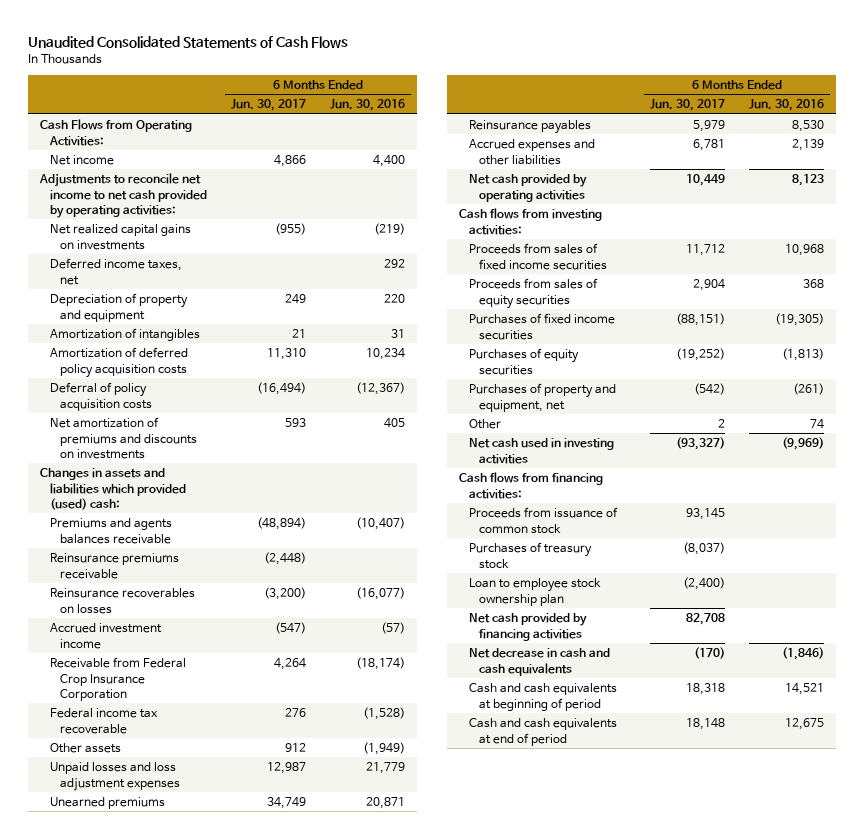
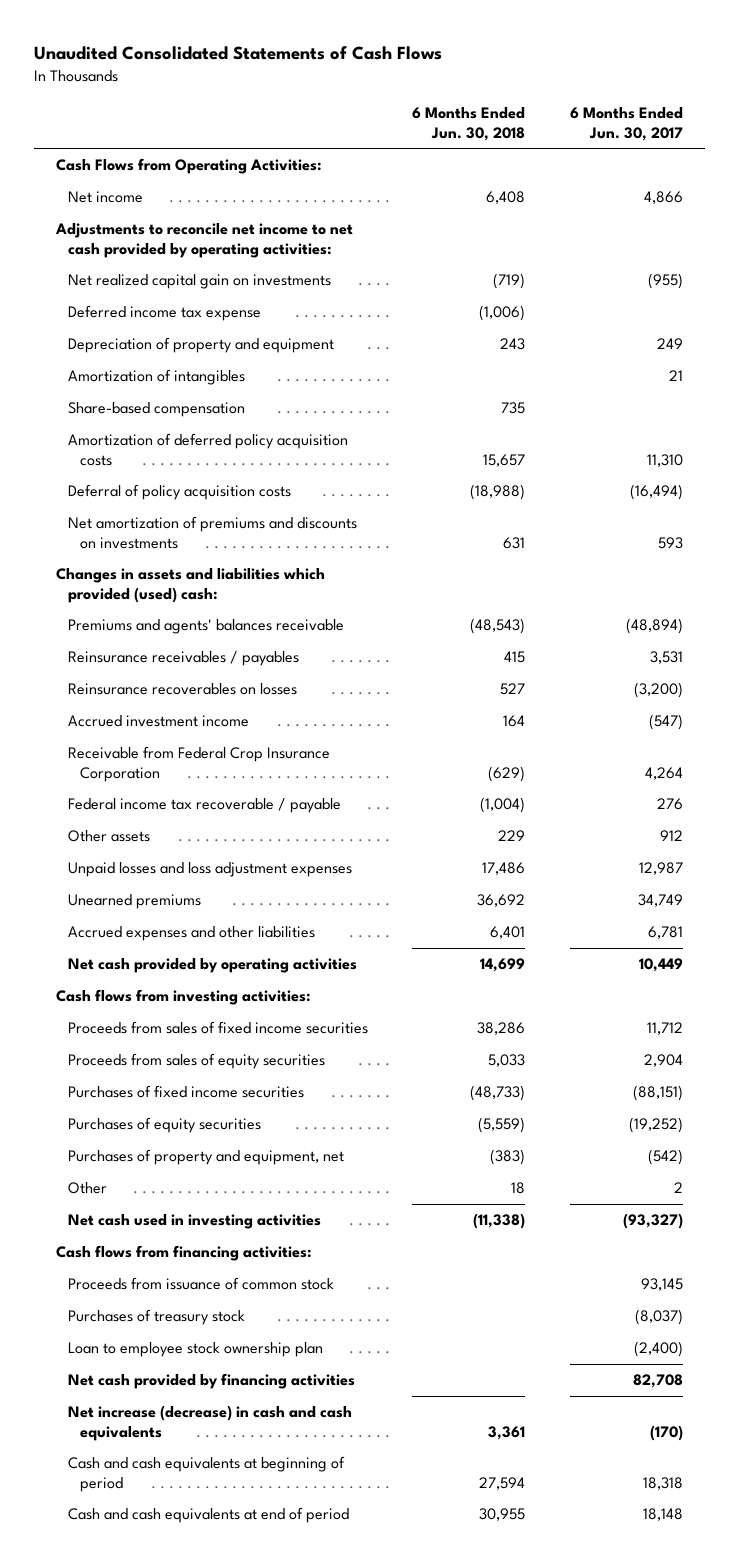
[329,99,405,112] Jun. 30, 2016 -> none
none -> [412,106,526,141] 6 Months Ended Jun. 30, 2018
[49,223,191,250] Net realized capital gains on investments -> [67,274,331,290] Net realized capital gain on investments
[49,257,182,285] Deferred income taxes, net -> [67,305,261,322] Deferred income tax expense
none -> [67,402,245,418] Share-based compensation
[49,517,172,544] Premiums and agents balances receivable -> [67,619,344,635] Premiums and agents' balances receivable
[49,552,179,579] Reinsurance premiums receivable -> [67,651,299,667] Reinsurance receivables / payables
[263,551,306,565] (2,448) -> [649,651,683,665] 3,531
[49,707,158,734] Federal income tax recoverable -> [67,798,341,814] Federal income tax recoverable / payable
[468,119,591,134] Reinsurance payables -> none
[468,647,610,676] Net decrease in cash and cash equivalents -> [67,1405,352,1441] Net increase (decrease) in cash and cash equivalents

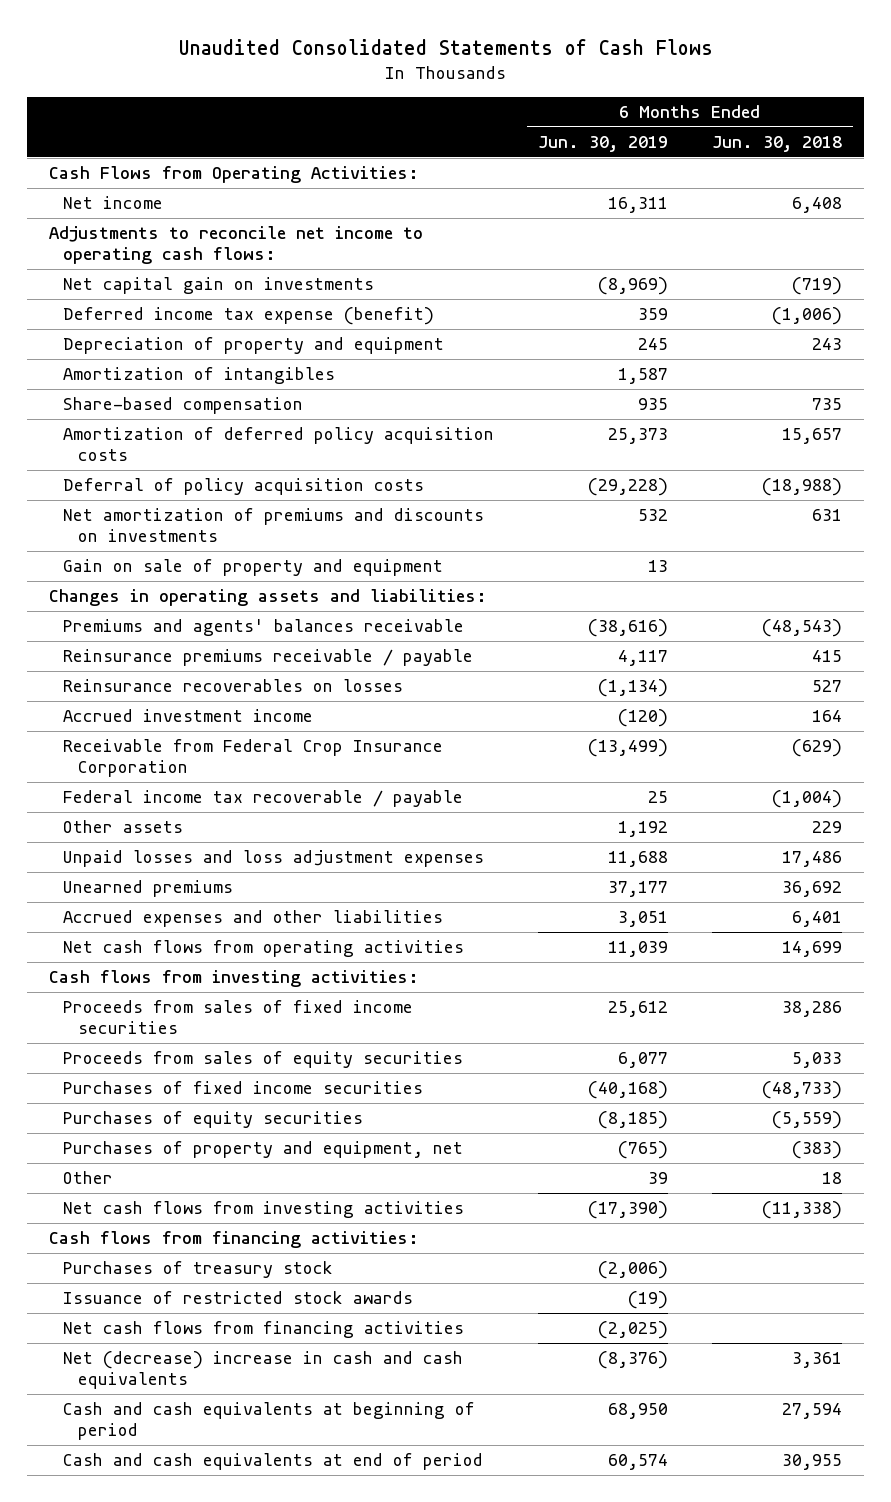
[569,106,683,141] 6 Months Ended Jun. 30, 2017 -> none
none -> [538,135,669,152] Jun. 30, 2019
[55,223,354,258] Adjustments to reconcile net income to net cash provided by operating activities: -> [49,226,424,265] Adjustments to reconcile net income to operating cash flows:
[67,274,331,290] Net realized capital gain on investments -> [63,277,375,295] Net capital gain on investments
[67,305,261,322] Deferred income tax expense -> [63,307,435,326] Deferred income tax expense (benefit)
none -> [63,559,444,577] Gain on sale of property and equipment
[56,568,326,603] Changes in assets and liabilities which provided (used) cash: -> [49,589,488,607] Changes in operating assets and liabilities:
[67,651,299,667] Reinsurance receivables / payables -> [63,649,474,667] Reinsurance premiums receivable / payable
[67,958,357,974] Net cash provided by operating activities -> [63,940,465,958] Net cash flows from operating activities
[67,1214,321,1230] Net cash used in investing activities -> [63,1201,465,1219] Net cash flows from investing activities
[67,1277,334,1291] Proceeds from issuance of common stock -> none
[67,1342,323,1358] Loan to employee stock ownership plan -> none
none -> [63,1291,414,1305] Issuance of restricted stock awards
[67,1373,355,1390] Net cash provided by financing activities -> [63,1321,465,1339] Net cash flows from financing activities
[67,1405,352,1441] Net increase (decrease) in cash and cash equivalents -> [63,1351,464,1390] Net (decrease) increase in cash and cash equivalents

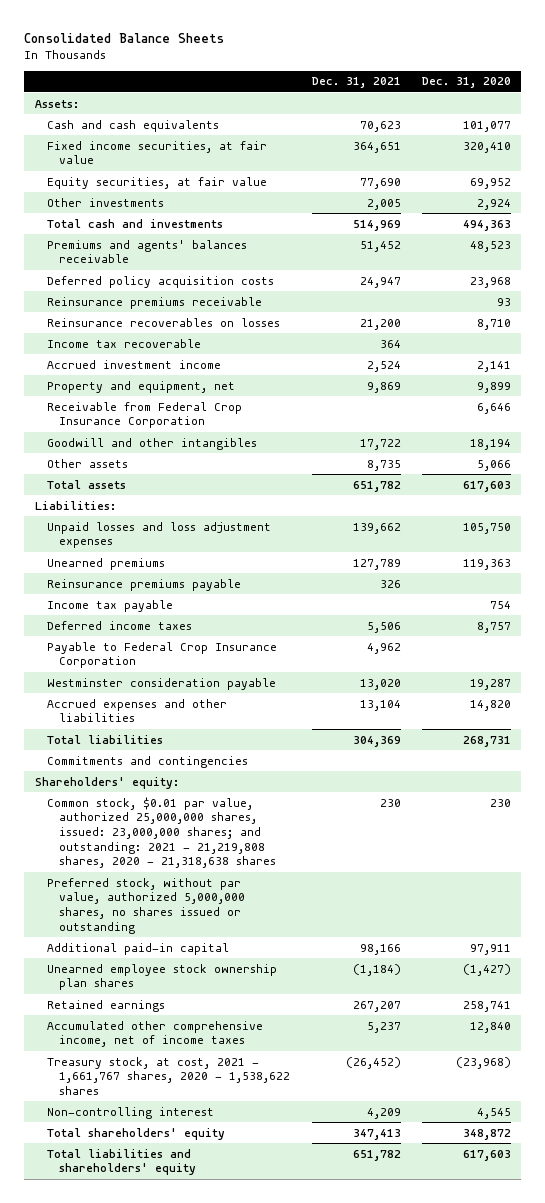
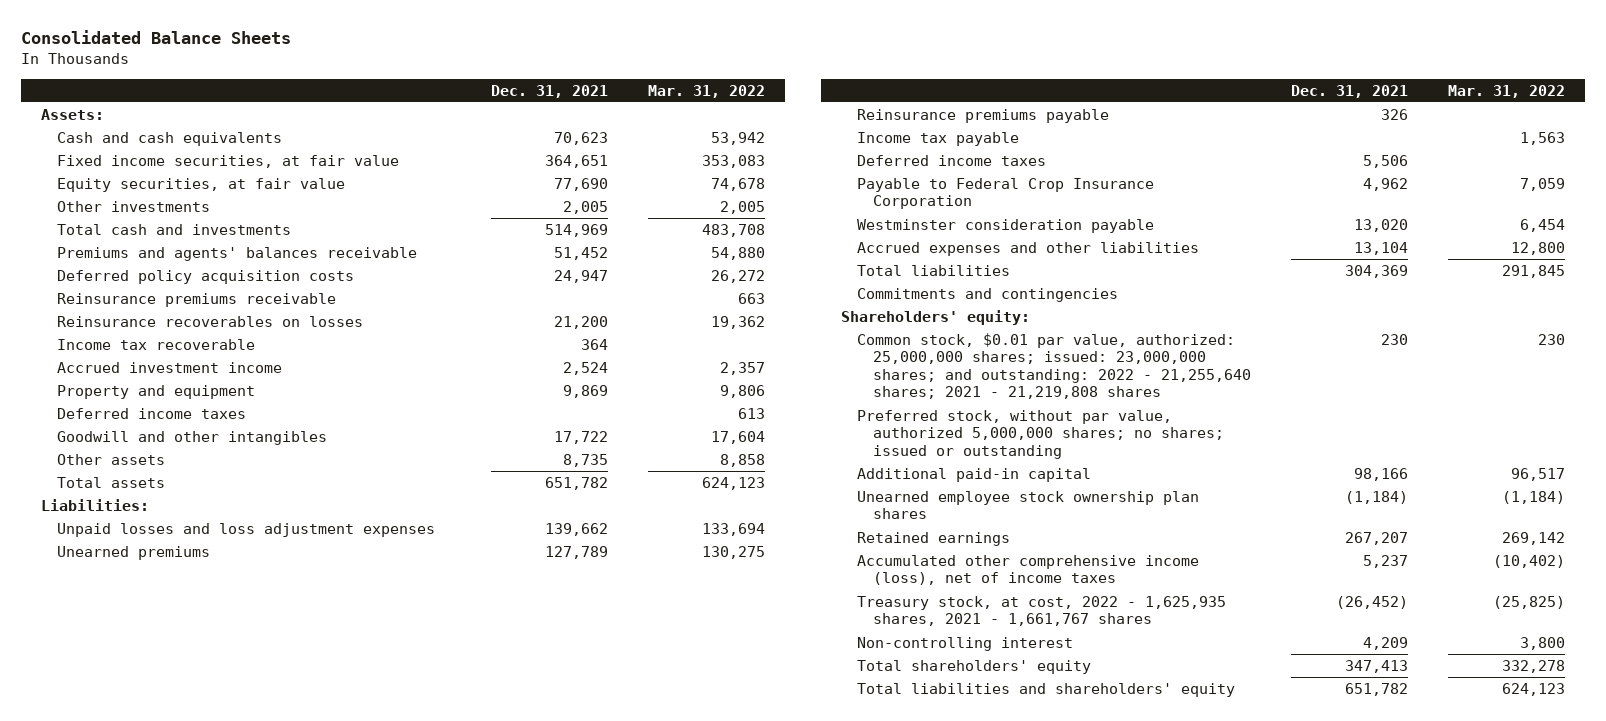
[421,77,511,89] Dec. 31, 2020 -> none
none -> [647,84,765,98] Mar. 31, 2022
[47,401,243,429] Receivable from Federal Crop Insurance Corporation -> none
[47,380,236,393] Property and equipment, net -> [57,385,256,400] Property and equipment
none -> [57,408,247,420] Deferred income taxes
[47,796,277,869] Common stock, $0.01 par value, authorized 25,000,000 shares, issued: 23,000,000 shares; and outstanding: 2021 - 21,219,808 shares, 2020 - 21,318,638 shares -> [857,333,1252,400] Common stock, $0.01 par value, authorized: 25,000,000 shares; issued: 23,000,000 shares; and outstanding: 2022 - 21,255,640 shares; 2021 - 21,219,808 shares
[47,877,246,934] Preferred stock, without par value, authorized 5,000,000 shares, no shares issued or outstanding -> [857,410,1225,459] Preferred stock, without par value, authorized 5,000,000 shares; no shares; issued or outstanding
[47,1020,264,1048] Accumulated other comprehensive income, net of income taxes -> [857,555,1200,586] Accumulated other comprehensive income (loss), net of income taxes
[47,1056,291,1095] Treasury stock, at cost, 2021 - 1,661,767 shares, 2020 - 1,538,622 shares -> [857,596,1227,627] Treasury stock, at cost, 2022 - 1,625,935 shares, 2021 - 1,661,767 shares

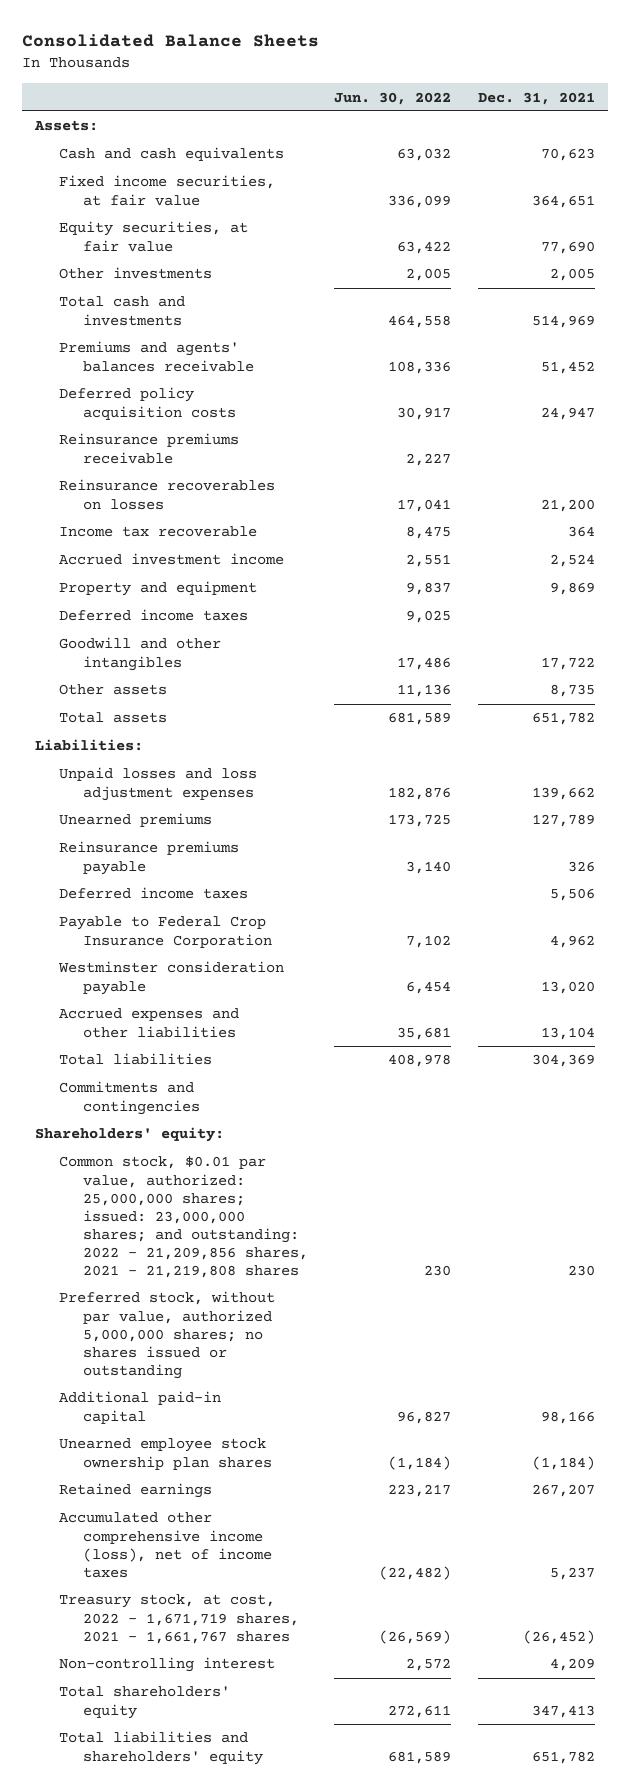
[647,84,765,98] Mar. 31, 2022 -> none
none -> [334,91,452,105] Jun. 30, 2022
[857,132,1020,147] Income tax payable -> none
[857,333,1252,400] Common stock, $0.01 par value, authorized: 25,000,000 shares; issued: 23,000,000 shares; and outstanding: 2022 - 21,255,640 shares; 2021 - 21,219,808 shares -> [59,1156,309,1279] Common stock, $0.01 par value, authorized: 25,000,000 shares; issued: 23,000,000 shares; and outstanding: 2022 - 21,209,856 shares, 2021 - 21,219,808 shares
[857,410,1225,459] Preferred stock, without par value, authorized 5,000,000 shares; no shares; issued or outstanding -> [59,1291,276,1379] Preferred stock, without par value, authorized 5,000,000 shares; no shares issued or outstanding
[857,596,1227,627] Treasury stock, at cost, 2022 - 1,625,935 shares, 2021 - 1,661,767 shares -> [59,1594,300,1644] Treasury stock, at cost, 2022 - 1,671,719 shares, 2021 - 1,661,767 shares

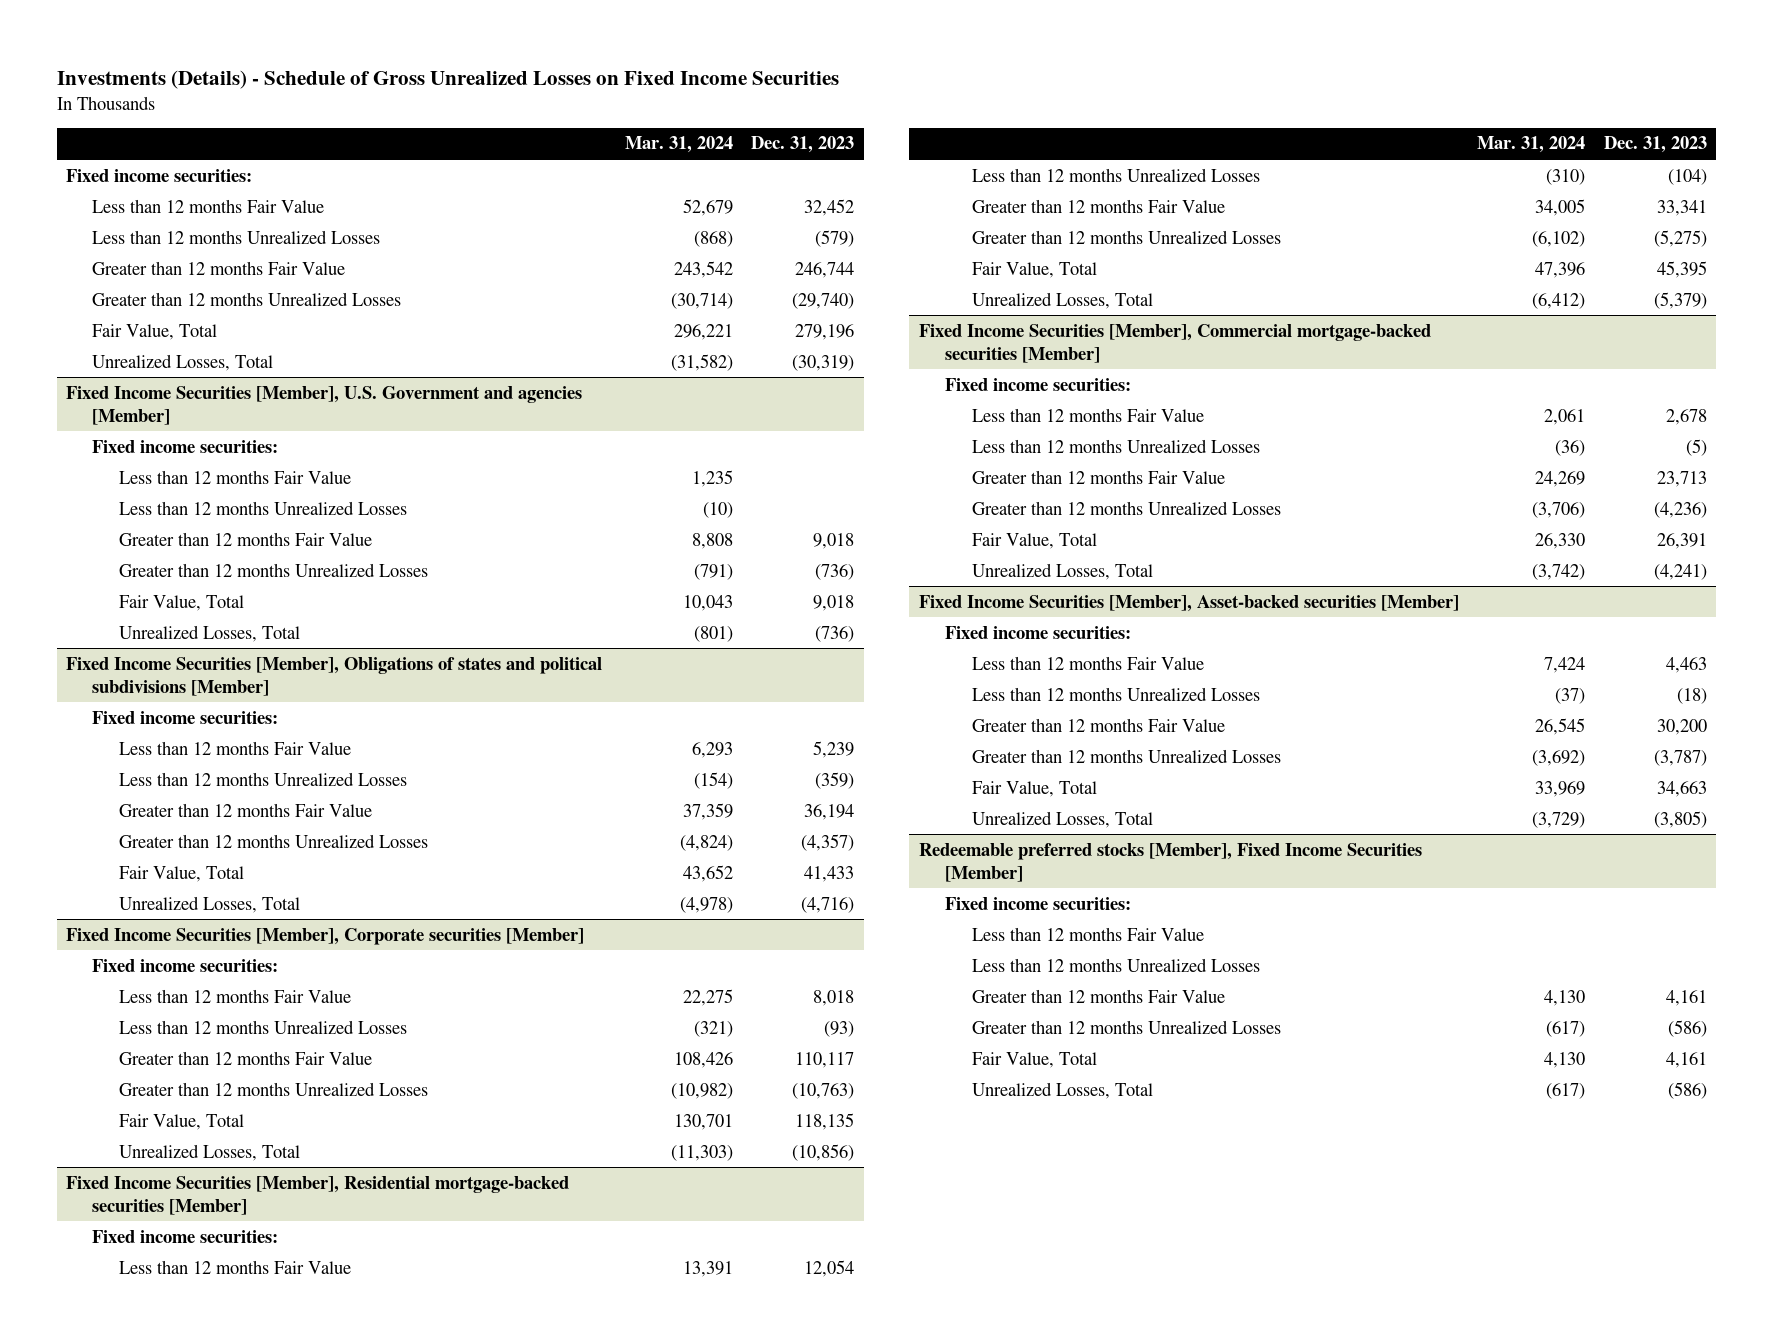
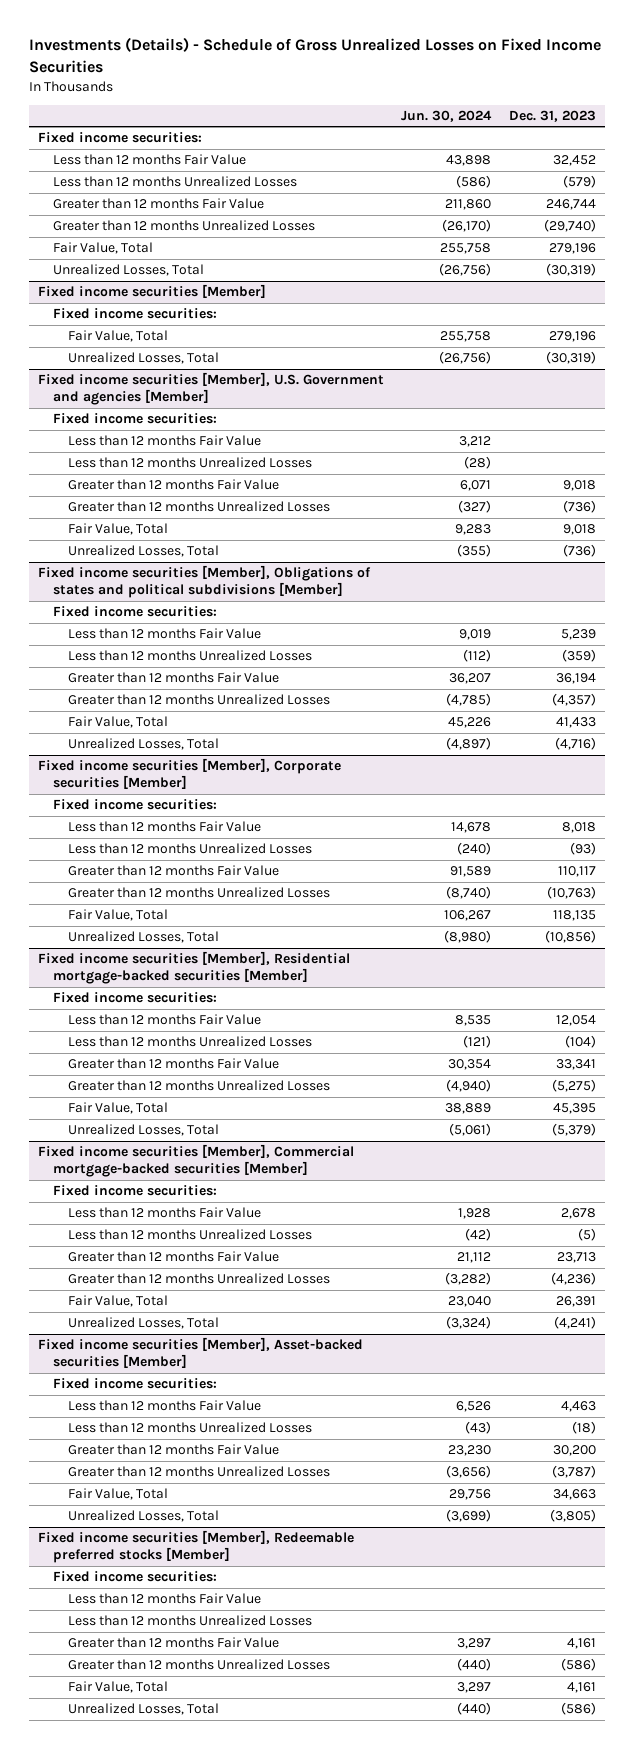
[624,136,733,154] Mar. 31, 2024 -> none
none -> [401,109,493,122] Jun. 30, 2024
[65,385,582,425] Fixed Income Securities [Member], U.S. Government and agencies [Member] -> none
none -> [37,284,266,299] Fixed income securities [Member]
none -> [68,330,169,343] Fair Value, Total
none -> [68,352,220,365] Unrealized Losses, Total
none -> [37,372,384,406] Fixed income securities [Member], U.S. Government and agencies [Member]
none -> [52,413,217,425] Fixed income securities:
[65,656,602,696] Fixed Income Securities [Member], Obligations of states and political subdivisions [Member] -> [37,565,371,599] Fixed income securities [Member], Obligations of states and political subdivisions [Member]
[65,927,584,945] Fixed Income Securities [Member], Corporate securities [Member] -> [37,758,341,790] Fixed income securities [Member], Corporate securities [Member]
[65,1175,569,1215] Fixed Income Securities [Member], Residential mortgage-backed securities [Member] -> [37,951,350,985] Fixed income securities [Member], Residential mortgage-backed securities [Member]
[918,323,1431,363] Fixed Income Securities [Member], Commercial mortgage-backed securities [Member] -> [37,1144,354,1178] Fixed income securities [Member], Commercial mortgage-backed securities [Member]
[918,594,1459,612] Fixed Income Securities [Member], Asset-backed securities [Member] -> [37,1337,363,1369] Fixed income securities [Member], Asset-backed securities [Member]
[918,842,1422,882] Redeemable preferred stocks [Member], Fixed Income Securities [Member] -> [37,1530,354,1564] Fixed income securities [Member], Redeemable preferred stocks [Member]

